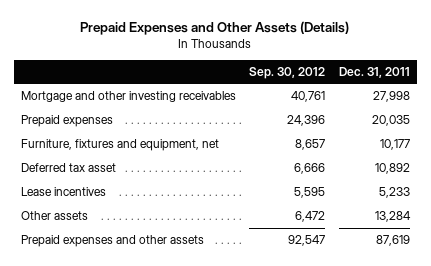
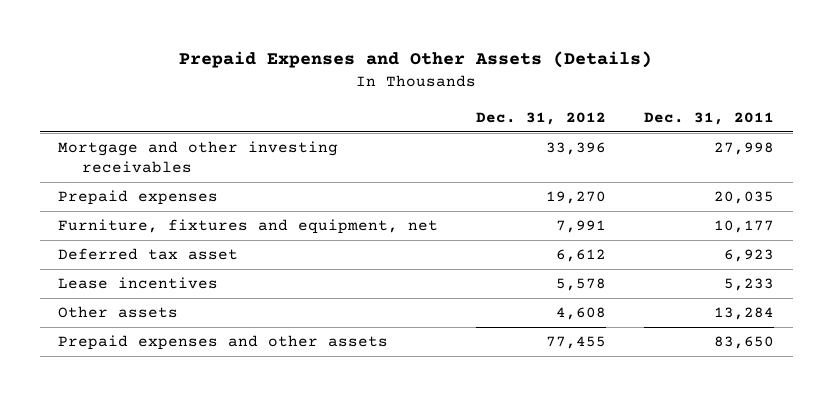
[249,66,326,79] Sep. 30, 2012 -> none
none -> [476,111,607,125] Dec. 31, 2012
[375,163,411,175] 10,892 -> [723,249,774,263] 6,923
[376,235,411,247] 87,619 -> [713,336,774,350] 83,650

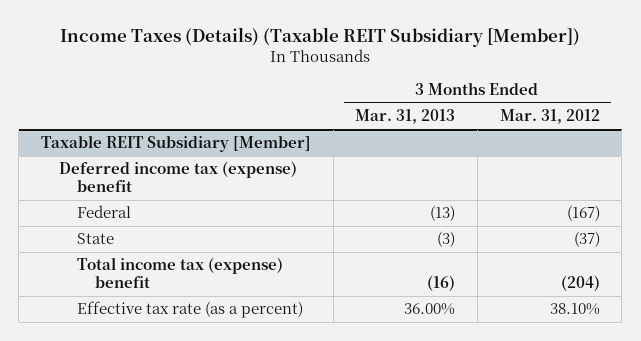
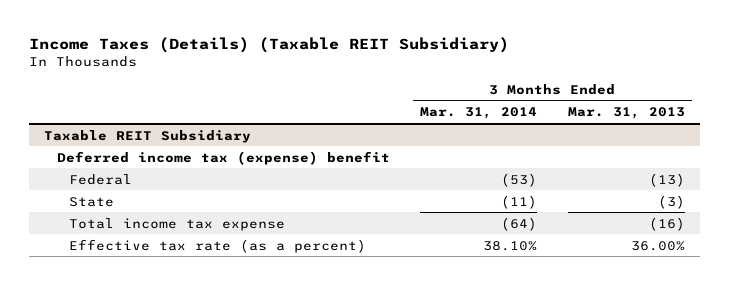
[60,26,581,47] Income Taxes (Details) (Taxable REIT Subsidiary [Member]) -> [29,36,510,53] Income Taxes (Details) (Taxable REIT Subsidiary)
[499,109,600,125] Mar. 31, 2012 -> none
none -> [420,107,538,120] Mar. 31, 2014
[40,135,311,153] Taxable REIT Subsidiary [Member] -> [44,129,252,143] Taxable REIT Subsidiary
[77,257,284,288] Total income tax (expense) benefit -> [69,217,286,231] Total income tax expense

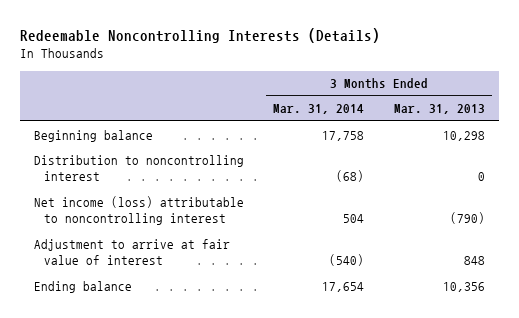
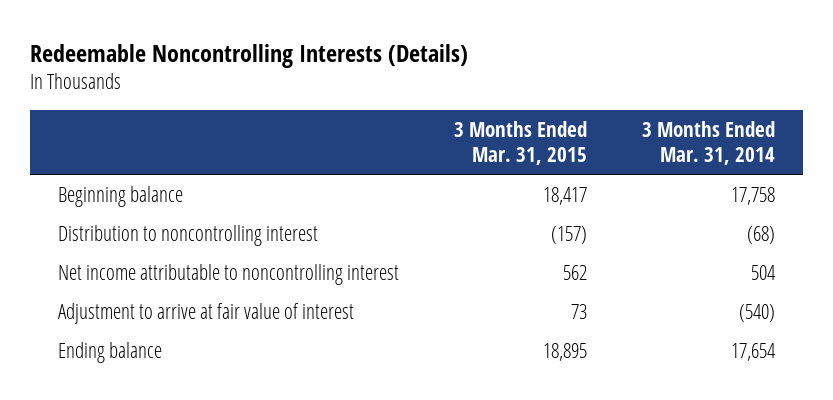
[393,104,485,115] Mar. 31, 2013 -> none
none -> [453,120,587,165] 3 Months Ended Mar. 31, 2015
[34,195,245,226] Net income (loss) attributable to noncontrolling interest -> [57,263,399,285] Net income attributable to noncontrolling interest

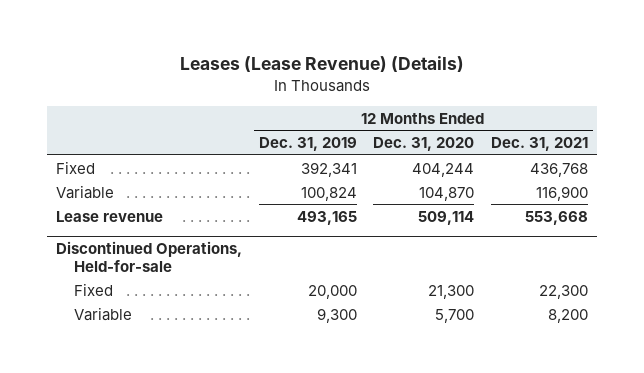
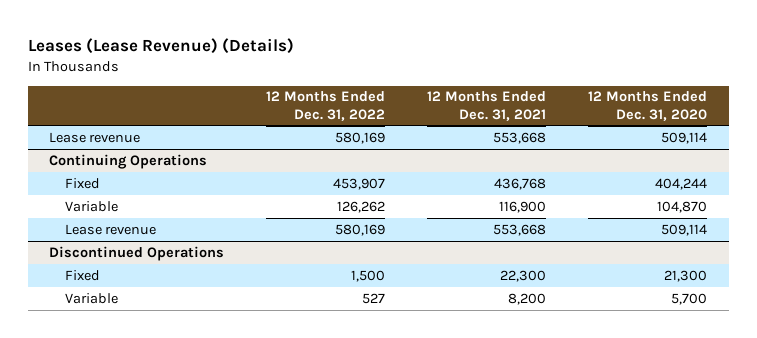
[258,136,357,151] Dec. 31, 2019 -> none
none -> [266,91,386,121] 12 Months Ended Dec. 31, 2022
none -> [49,131,141,143] Lease revenue
none -> [49,153,208,169] Continuing Operations
[55,241,242,272] Discontinued Operations, Held-for-sale -> none
none -> [49,245,225,261] Discontinued Operations

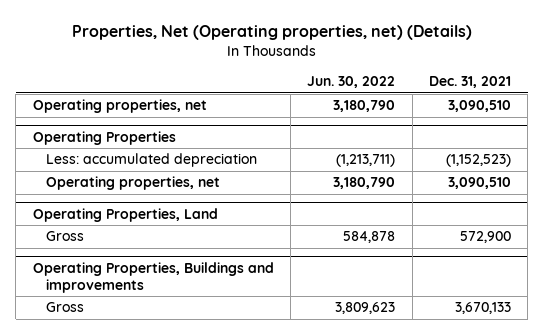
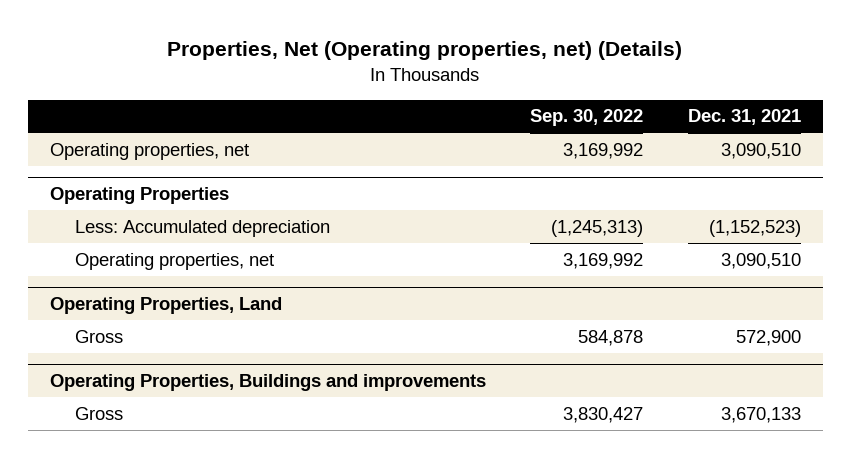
[307,76,396,89] Jun. 30, 2022 -> none
none -> [530,109,644,127] Sep. 30, 2022
[45,153,257,168] Less: accumulated depreciation -> [75,219,331,237] Less: Accumulated depreciation

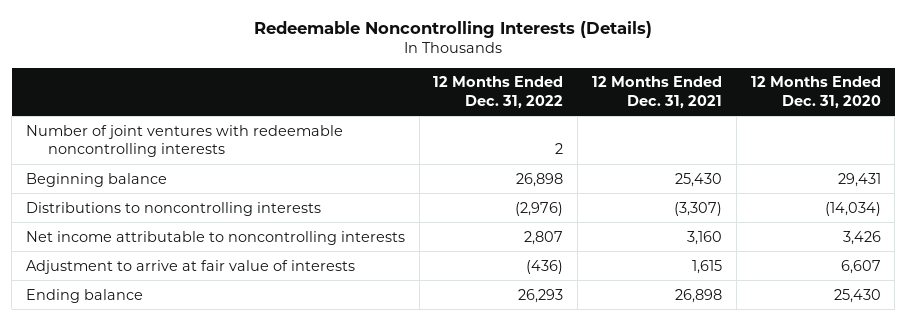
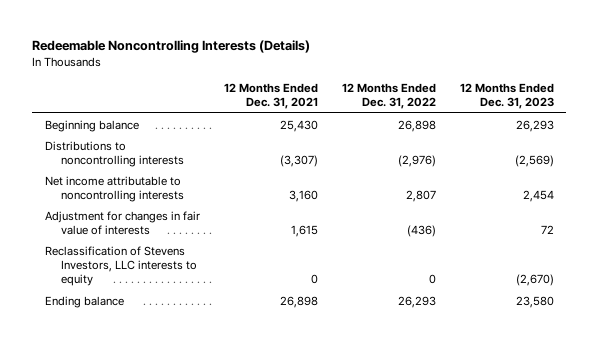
[750,76,881,108] 12 Months Ended Dec. 31, 2020 -> none
none -> [460,82,555,110] 12 Months Ended Dec. 31, 2023
[25,124,343,158] Number of joint ventures with redeemable noncontrolling interests -> none
[25,259,355,274] Adjustment to arrive at fair value of interests -> [44,210,200,236] Adjustment for changes in fair value of interests
none -> [44,245,197,287] Reclassification of Stevens Investors, LLC interests to equity

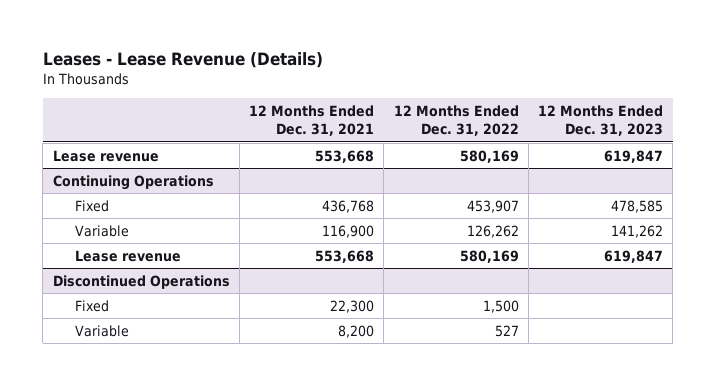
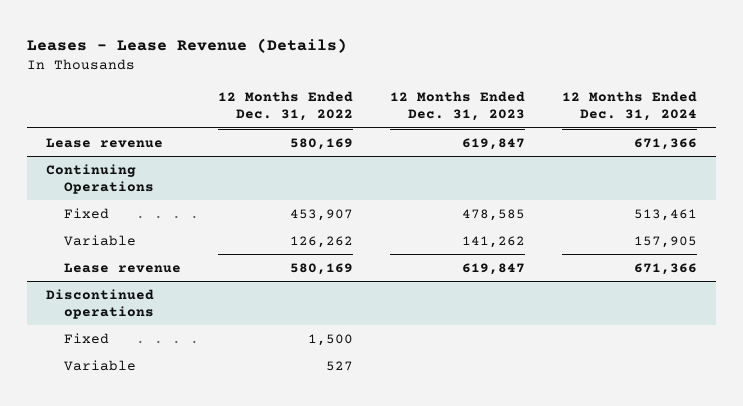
[249,105,375,137] 12 Months Ended Dec. 31, 2021 -> none
none -> [562,91,698,122] 12 Months Ended Dec. 31, 2024
[52,274,230,289] Discontinued Operations -> [45,288,154,319] Discontinued operations

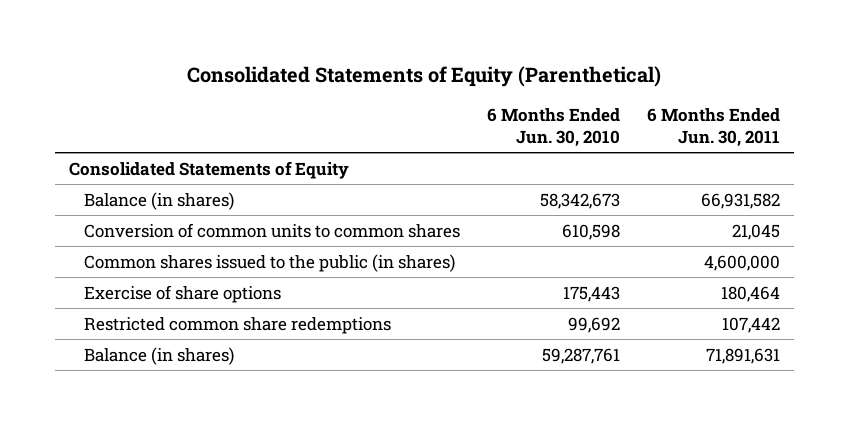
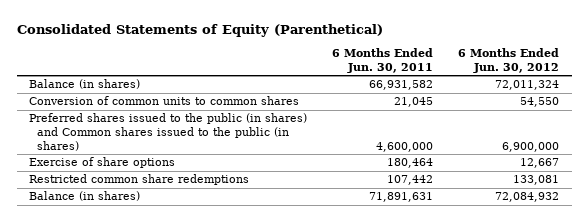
[486,107,620,147] 6 Months Ended Jun. 30, 2010 -> none
none -> [458,48,560,74] 6 Months Ended Jun. 30, 2012
[68,160,349,179] Consolidated Statements of Equity -> none
[83,253,455,272] Common shares issued to the public (in shares) -> [29,113,308,152] Preferred shares issued to the public (in shares) and Common shares issued to the public (in shares)

